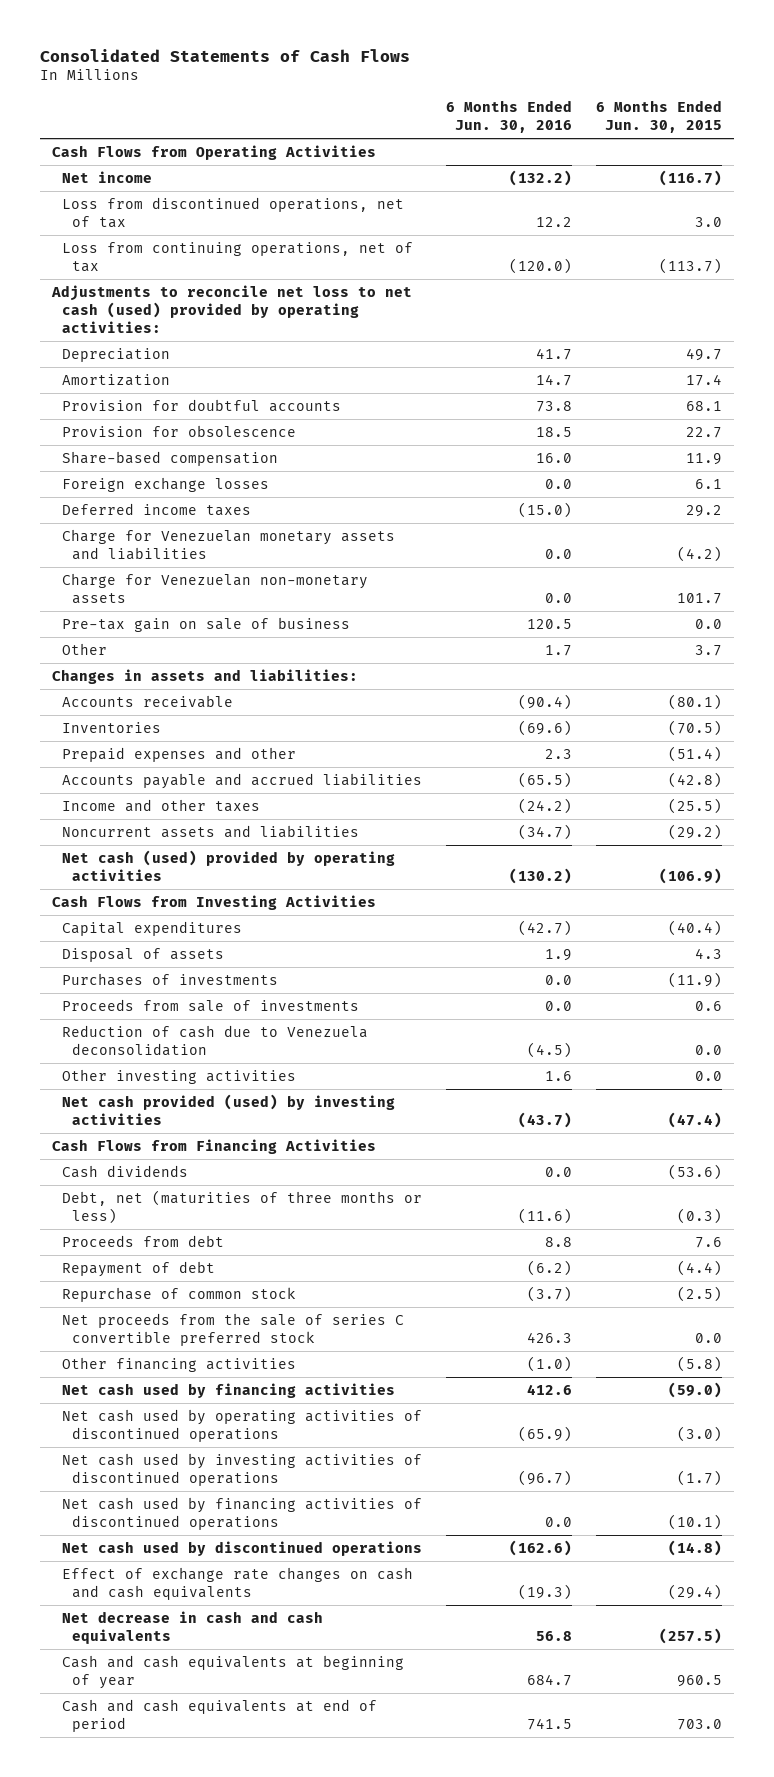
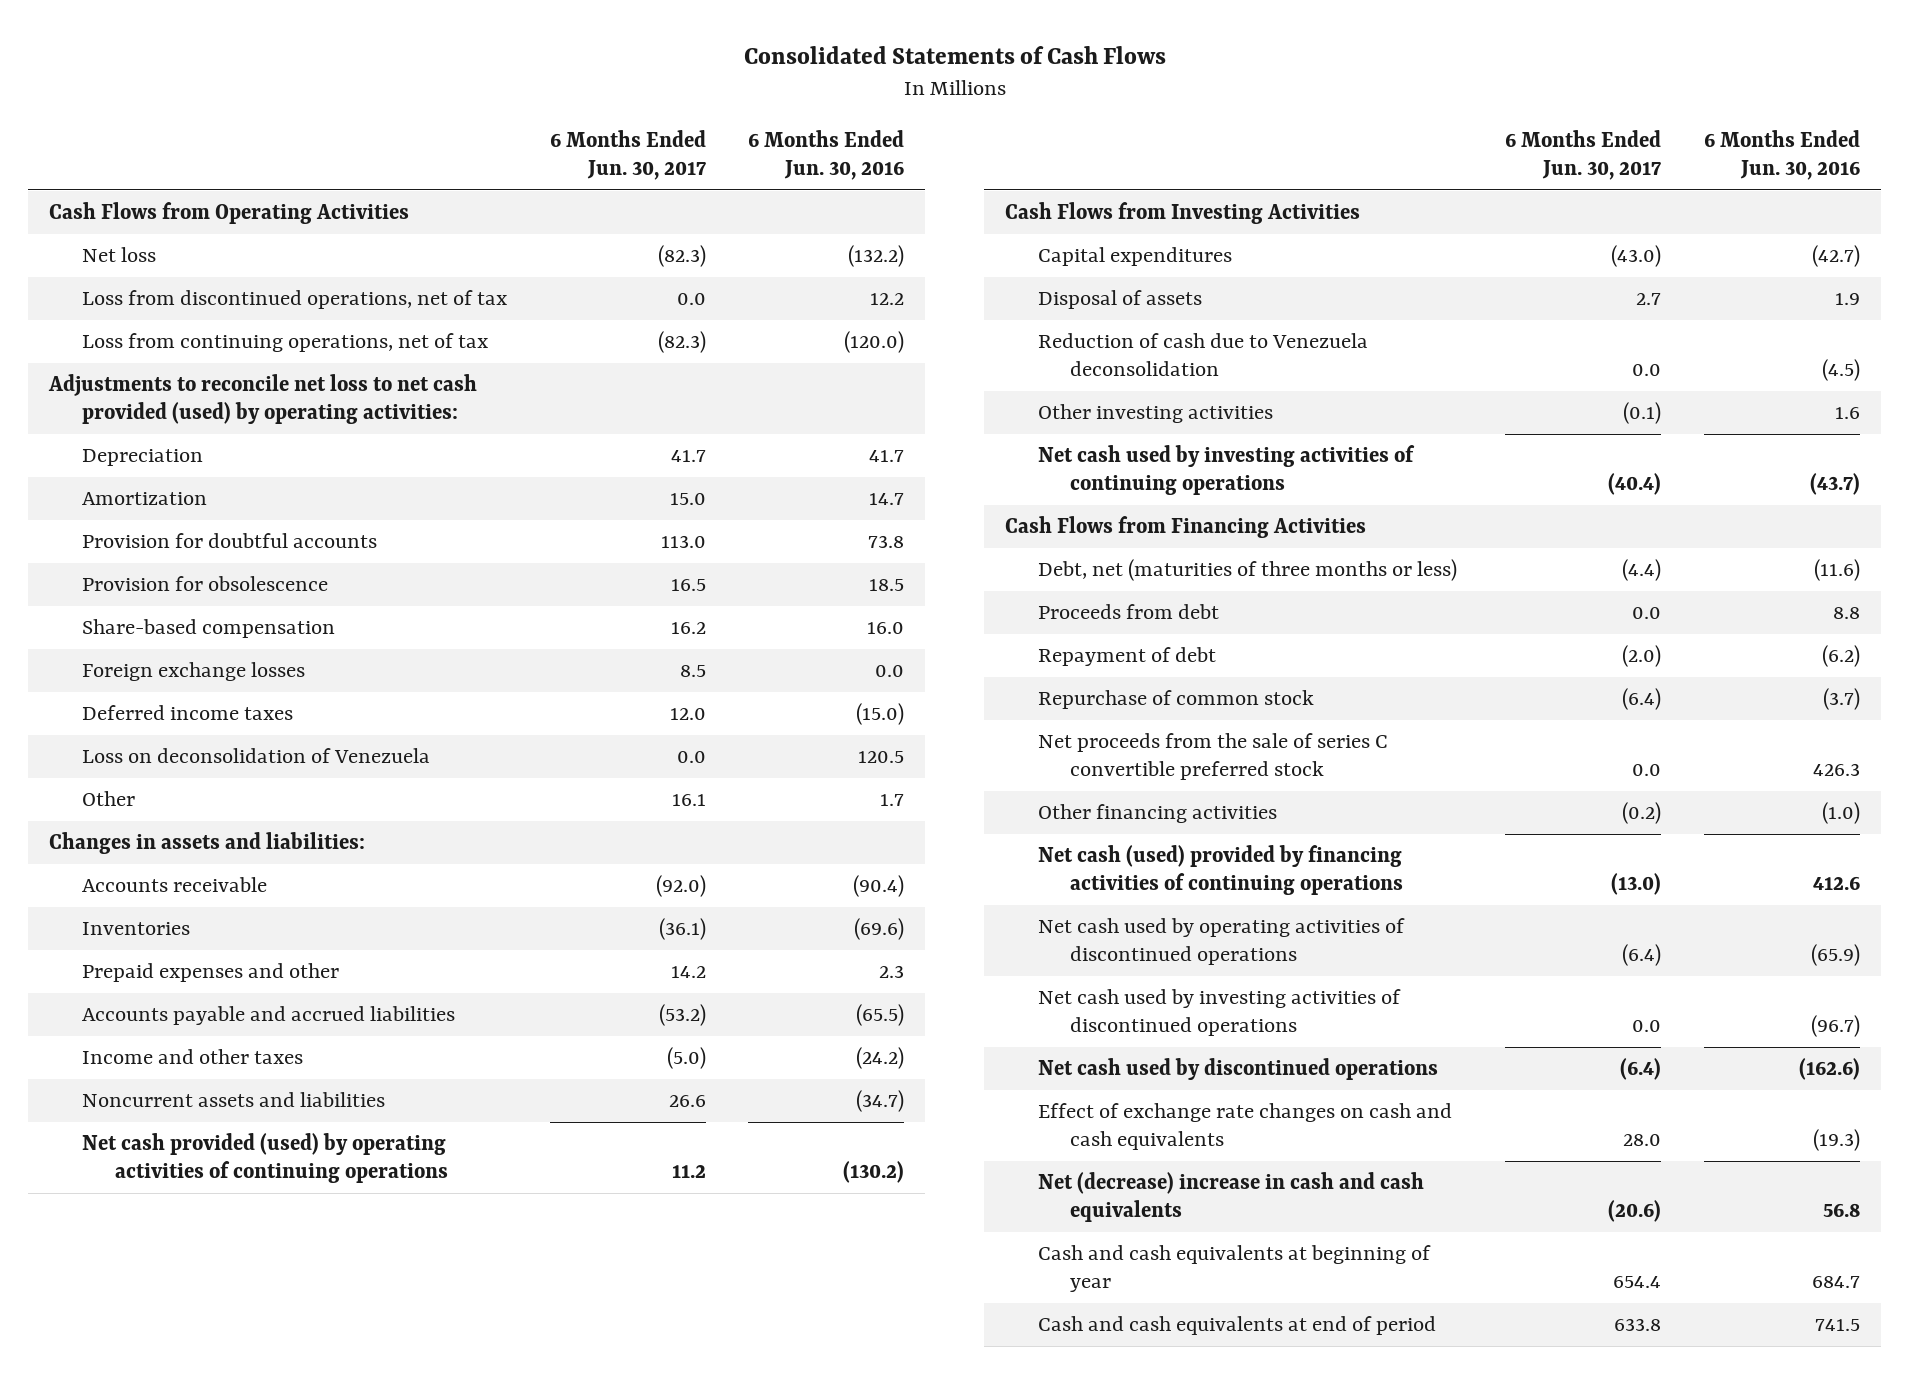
[595,99,722,133] 6 Months Ended Jun. 30, 2015 -> none
none -> [549,129,706,180] 6 Months Ended Jun. 30, 2017
[62,170,153,183] Net income -> [81,247,156,263] Net loss
[51,284,413,333] Adjustments to reconcile net loss to net cash (used) provided by operating activities: -> [48,374,478,425] Adjustments to reconcile net loss to net cash provided (used) by operating activities:
[62,528,396,560] Charge for Venezuelan monetary assets and liabilities -> none
[62,572,369,604] Charge for Venezuelan non-monetary assets -> none
[62,616,351,632] Pre-tax gain on sale of business -> [81,748,430,764] Loss on deconsolidation of Venezuela
[62,849,396,881] Net cash (used) provided by operating activities -> [81,1133,448,1184] Net cash provided (used) by operating activities of continuing operations
[62,972,279,986] Purchases of investments -> none
[62,998,360,1012] Proceeds from sale of investments -> none
[62,1093,396,1125] Net cash provided (used) by investing activities -> [1037,445,1415,496] Net cash used by investing activities of continuing operations
[62,1164,189,1178] Cash dividends -> none
[62,1382,396,1398] Net cash used by financing activities -> [1037,845,1404,896] Net cash (used) provided by financing activities of continuing operations
[62,1496,423,1530] Net cash used by financing activities of discontinued operations -> none
[62,1610,324,1644] Net decrease in cash and cash equivalents -> [1037,1172,1424,1223] Net (decrease) increase in cash and cash equivalents

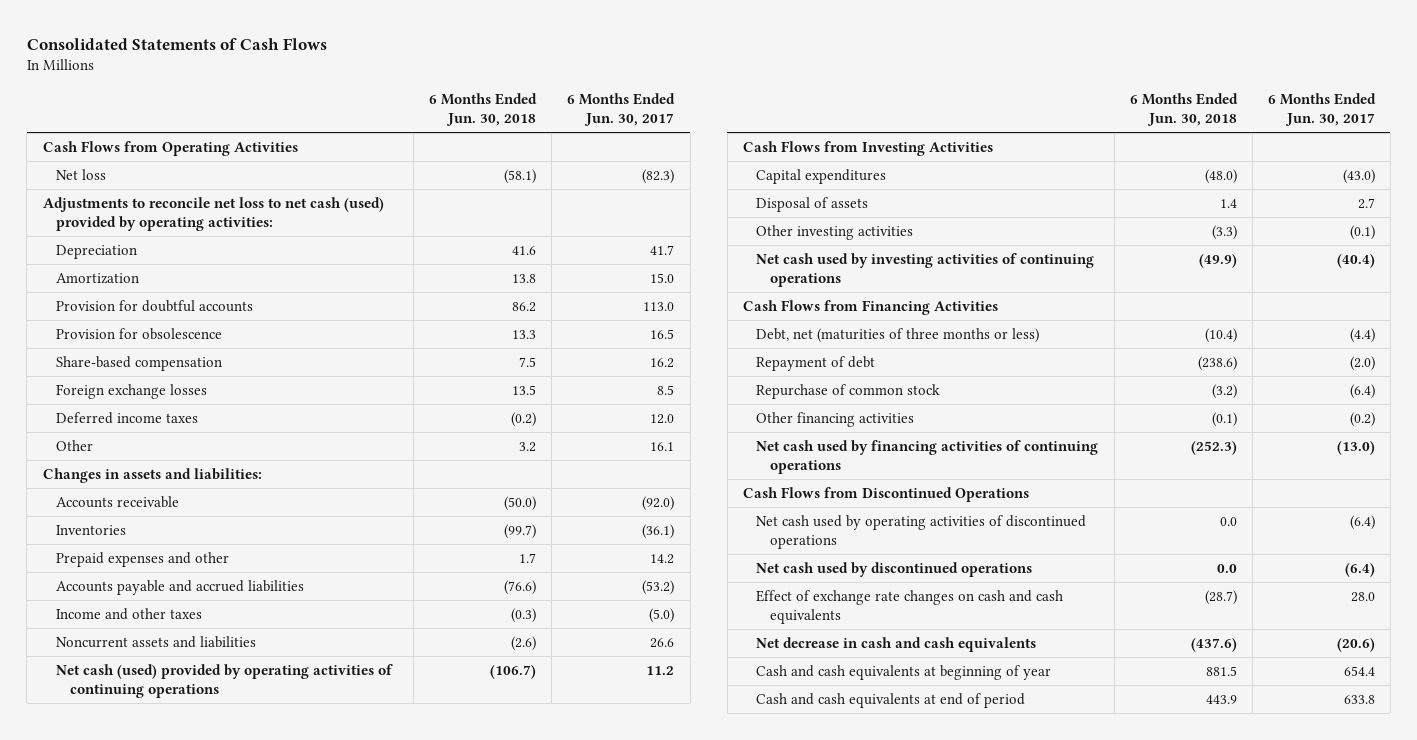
[748,129,905,180] 6 Months Ended Jun. 30, 2016 -> none
none -> [429,92,538,127] 6 Months Ended Jun. 30, 2018
[81,290,507,310] Loss from discontinued operations, net of tax -> none
[81,333,488,353] Loss from continuing operations, net of tax -> none
[48,374,478,425] Adjustments to reconcile net loss to net cash provided (used) by operating activities: -> [42,196,384,231] Adjustments to reconcile net loss to net cash (used) provided by operating activities:
[81,748,430,764] Loss on deconsolidation of Venezuela -> none
[81,1133,448,1184] Net cash provided (used) by operating activities of continuing operations -> [56,663,394,698] Net cash (used) provided by operating activities of continuing operations
[1037,333,1368,377] Reduction of cash due to Venezuela deconsolidation -> none
[1037,604,1219,620] Proceeds from debt -> none
[1037,733,1388,781] Net proceeds from the sale of series C convertible preferred stock -> none
[1037,845,1404,896] Net cash (used) provided by financing activities of continuing operations -> [756,439,1099,474] Net cash used by financing activities of continuing operations
none -> [742,486,1029,502] Cash Flows from Discontinued Operations
[1037,989,1401,1037] Net cash used by investing activities of discontinued operations -> none
[1037,1172,1424,1223] Net (decrease) increase in cash and cash equivalents -> [756,636,1037,652] Net decrease in cash and cash equivalents

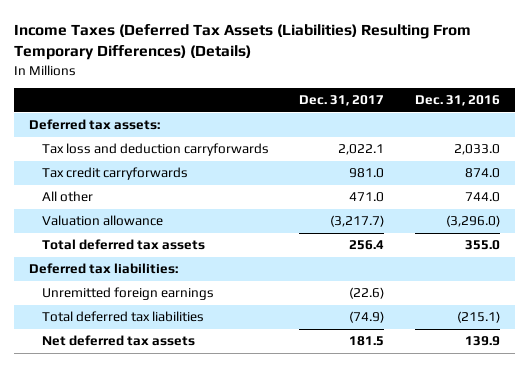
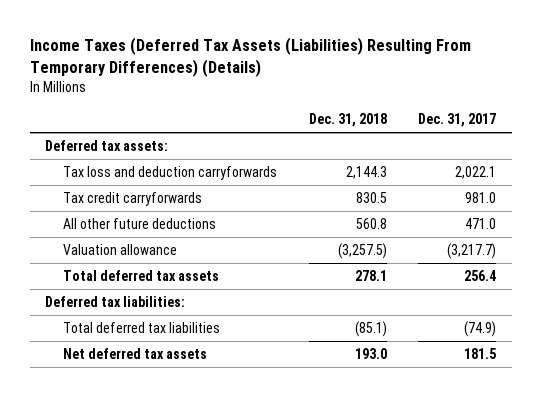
[414,95,500,107] Dec. 31, 2016 -> none
none -> [308,113,387,128] Dec. 31, 2018
[41,191,93,203] All other -> [62,217,216,229] All other future deductions
[41,287,214,301] Unremitted foreign earnings -> none

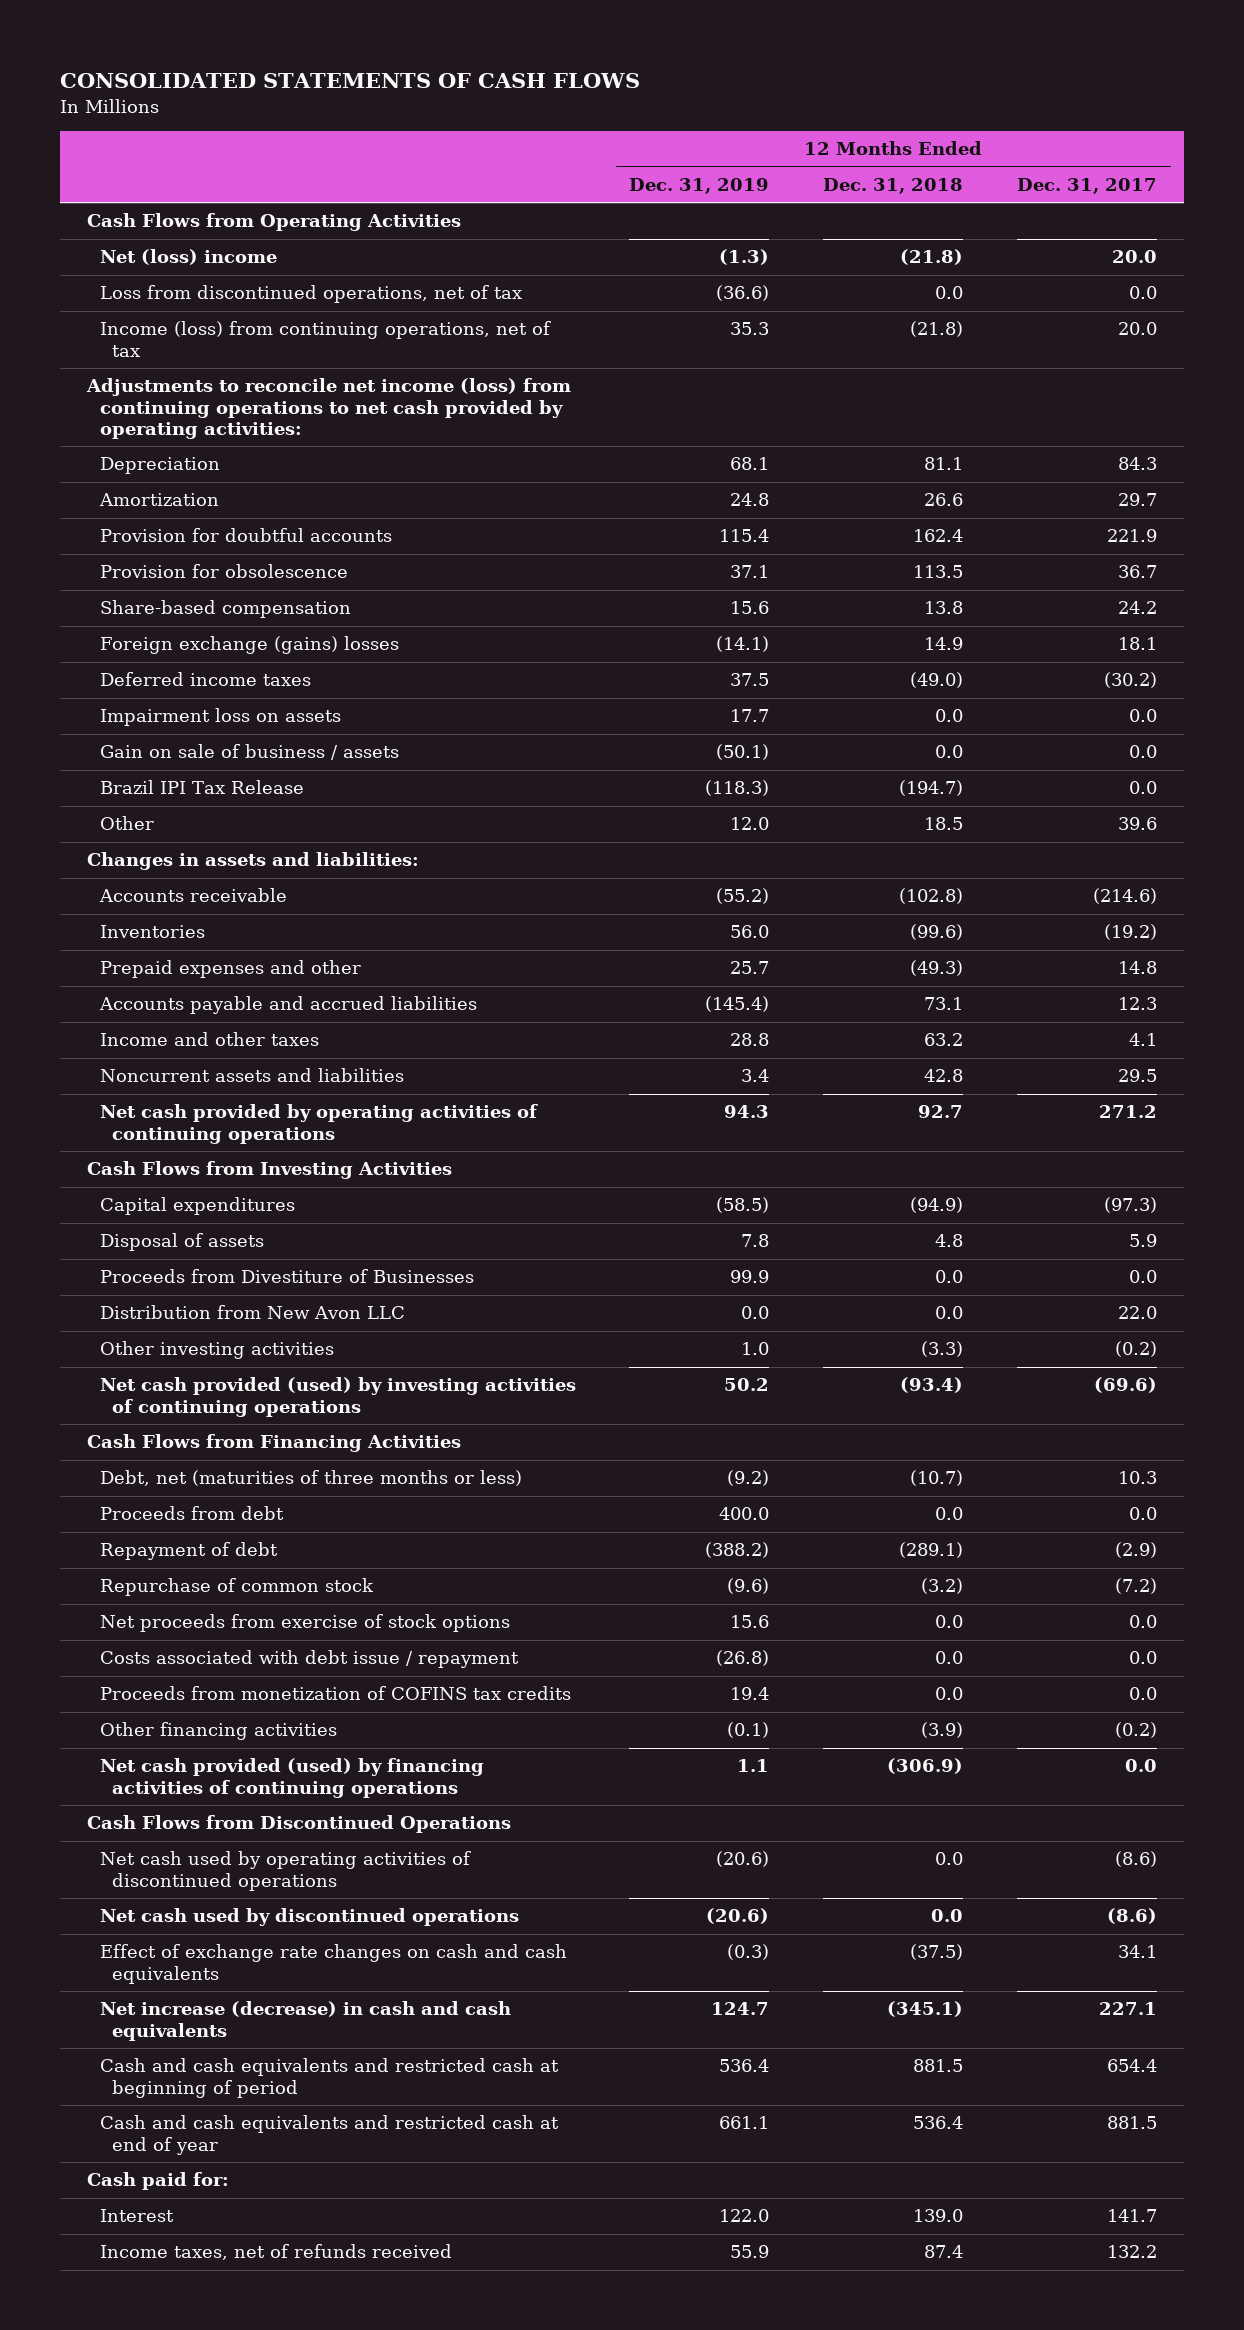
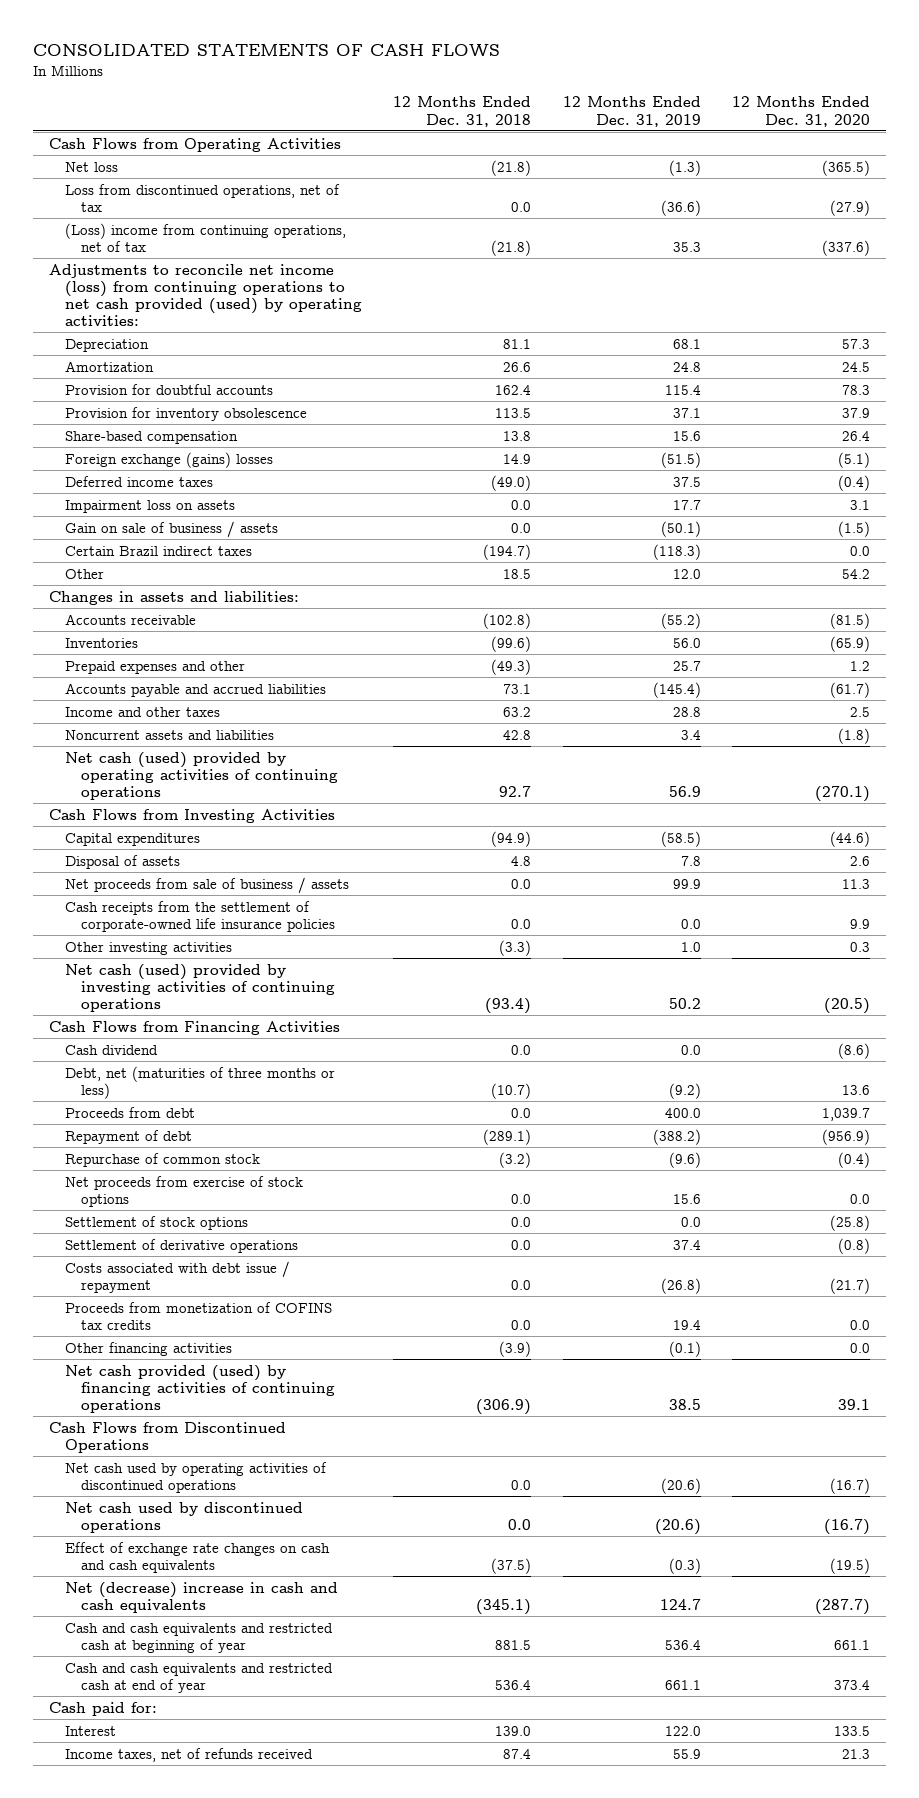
[1017,178,1158,195] Dec. 31, 2017 -> none
none -> [732,96,871,127] 12 Months Ended Dec. 31, 2020
[99,249,277,266] Net (loss) income -> [64,161,118,172] Net loss
[99,321,551,357] Income (loss) from continuing operations, net of tax -> [64,222,346,252] (Loss) income from continuing operations, net of tax
[85,378,571,439] Adjustments to reconcile net income (loss) from continuing operations to net cash provided by operating activities: -> [49,263,362,327] Adjustments to reconcile net income (loss) from continuing operations to net cash provided (used) by operating activities:
[99,564,348,579] Provision for obsolescence -> [64,406,307,421] Provision for inventory obsolescence
[716,636,770,653] (14.1) -> [660,451,701,468] (51.5)
[99,780,304,795] Brazil IPI Tax Release -> [64,545,252,556] Certain Brazil indirect taxes
[99,1104,538,1144] Net cash provided by operating activities of continuing operations -> [64,751,338,800] Net cash (used) provided by operating activities of continuing operations
[724,1105,770,1119] 94.3 -> [668,785,701,797] 56.9
[99,1305,405,1320] Distribution from New Avon LLC -> none
[99,1269,474,1284] Proceeds from Divestiture of Businesses -> [64,876,349,894] Net proceeds from sale of business / assets
none -> [64,900,335,932] Cash receipts from the settlement of corporate-owned life insurance policies
[99,1377,576,1417] Net cash provided (used) by investing activities of continuing operations -> [64,963,335,1012] Net cash (used) provided by investing activities of continuing operations
none -> [64,1044,158,1055] Cash dividend
none -> [64,1215,248,1230] Settlement of stock options
none -> [64,1238,298,1253] Settlement of derivative operations
[737,1759,770,1773] 1.1 -> [668,1398,701,1410] 38.5
[99,2001,511,2041] Net increase (decrease) in cash and cash equivalents -> [64,1581,338,1613] Net (decrease) increase in cash and cash equivalents
[99,2058,559,2098] Cash and cash equivalents and restricted cash at beginning of period -> [64,1622,333,1653] Cash and cash equivalents and restricted cash at beginning of year

